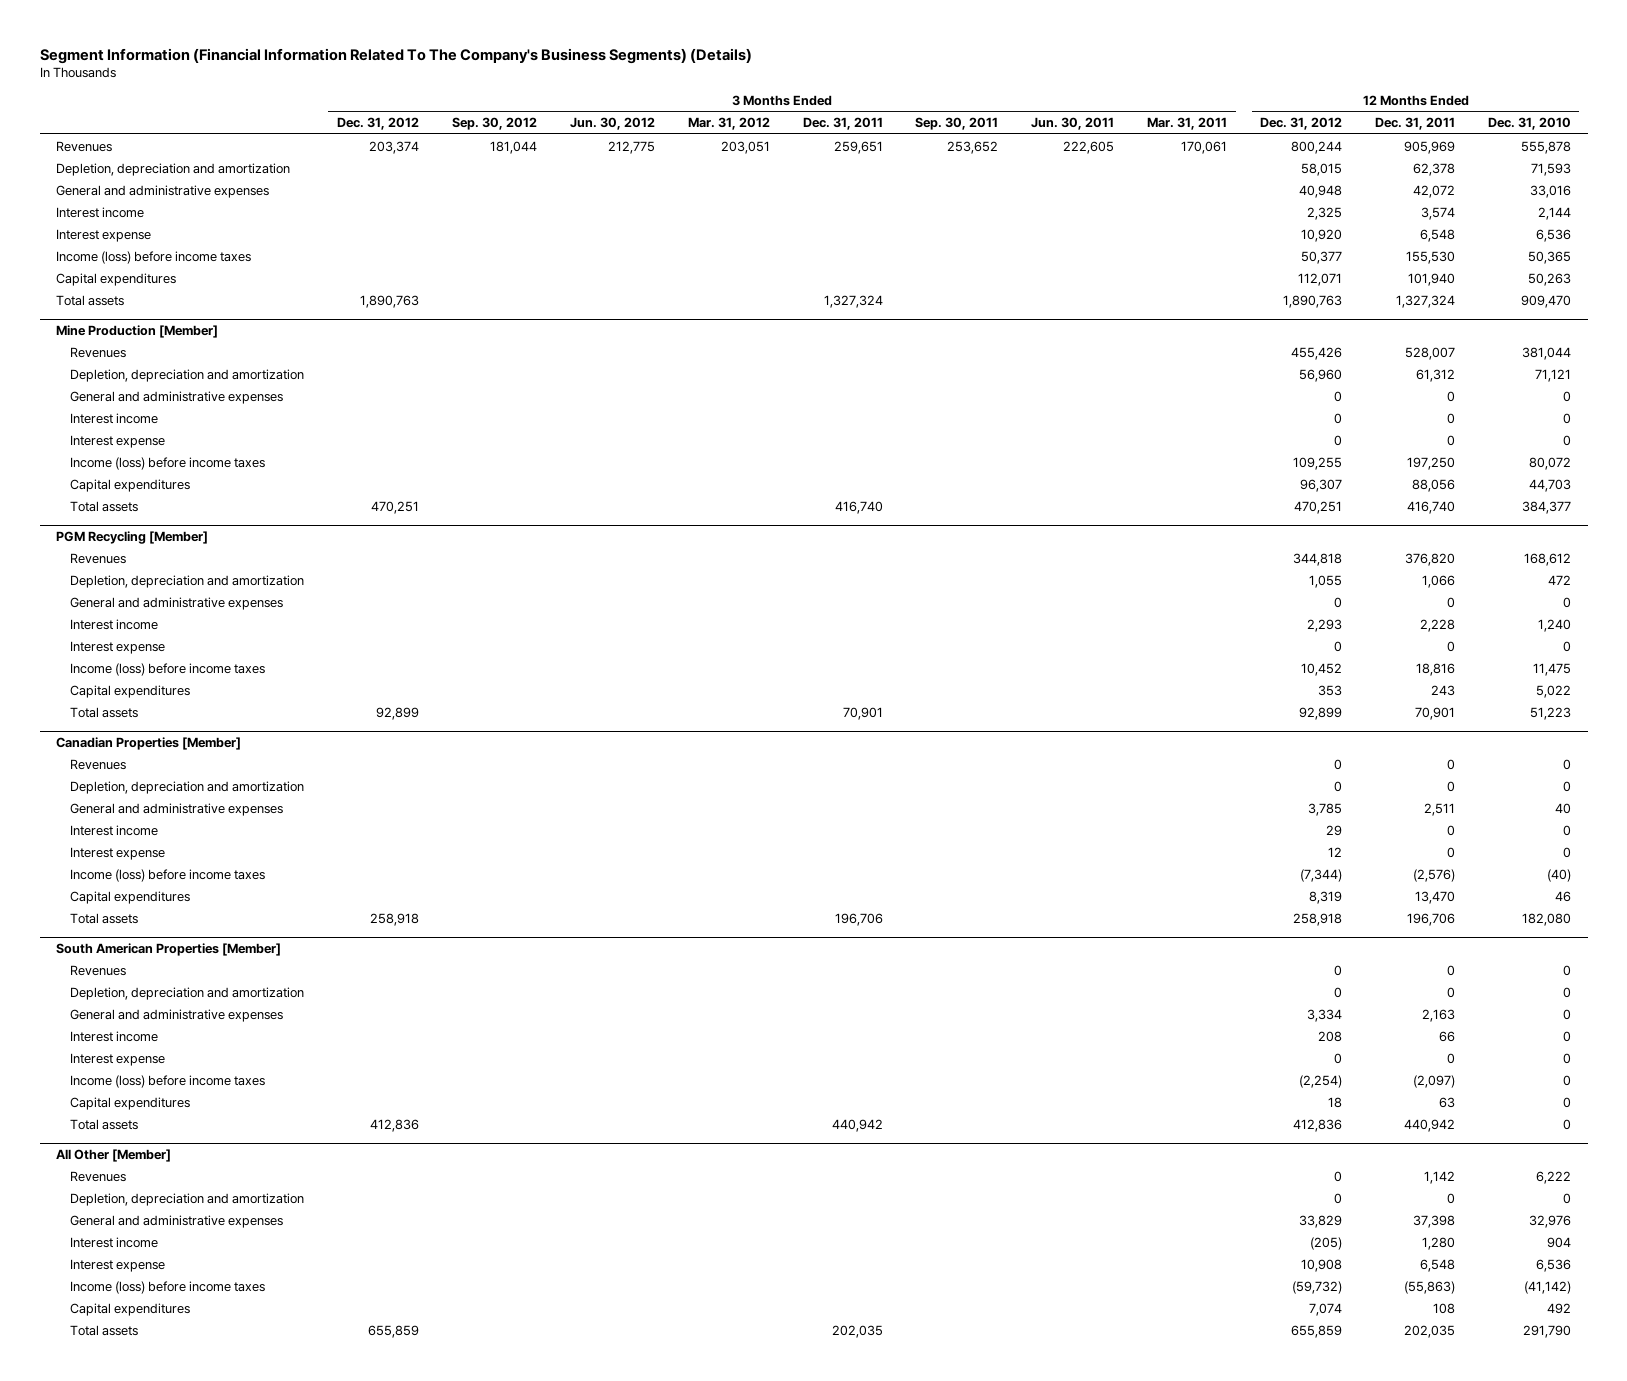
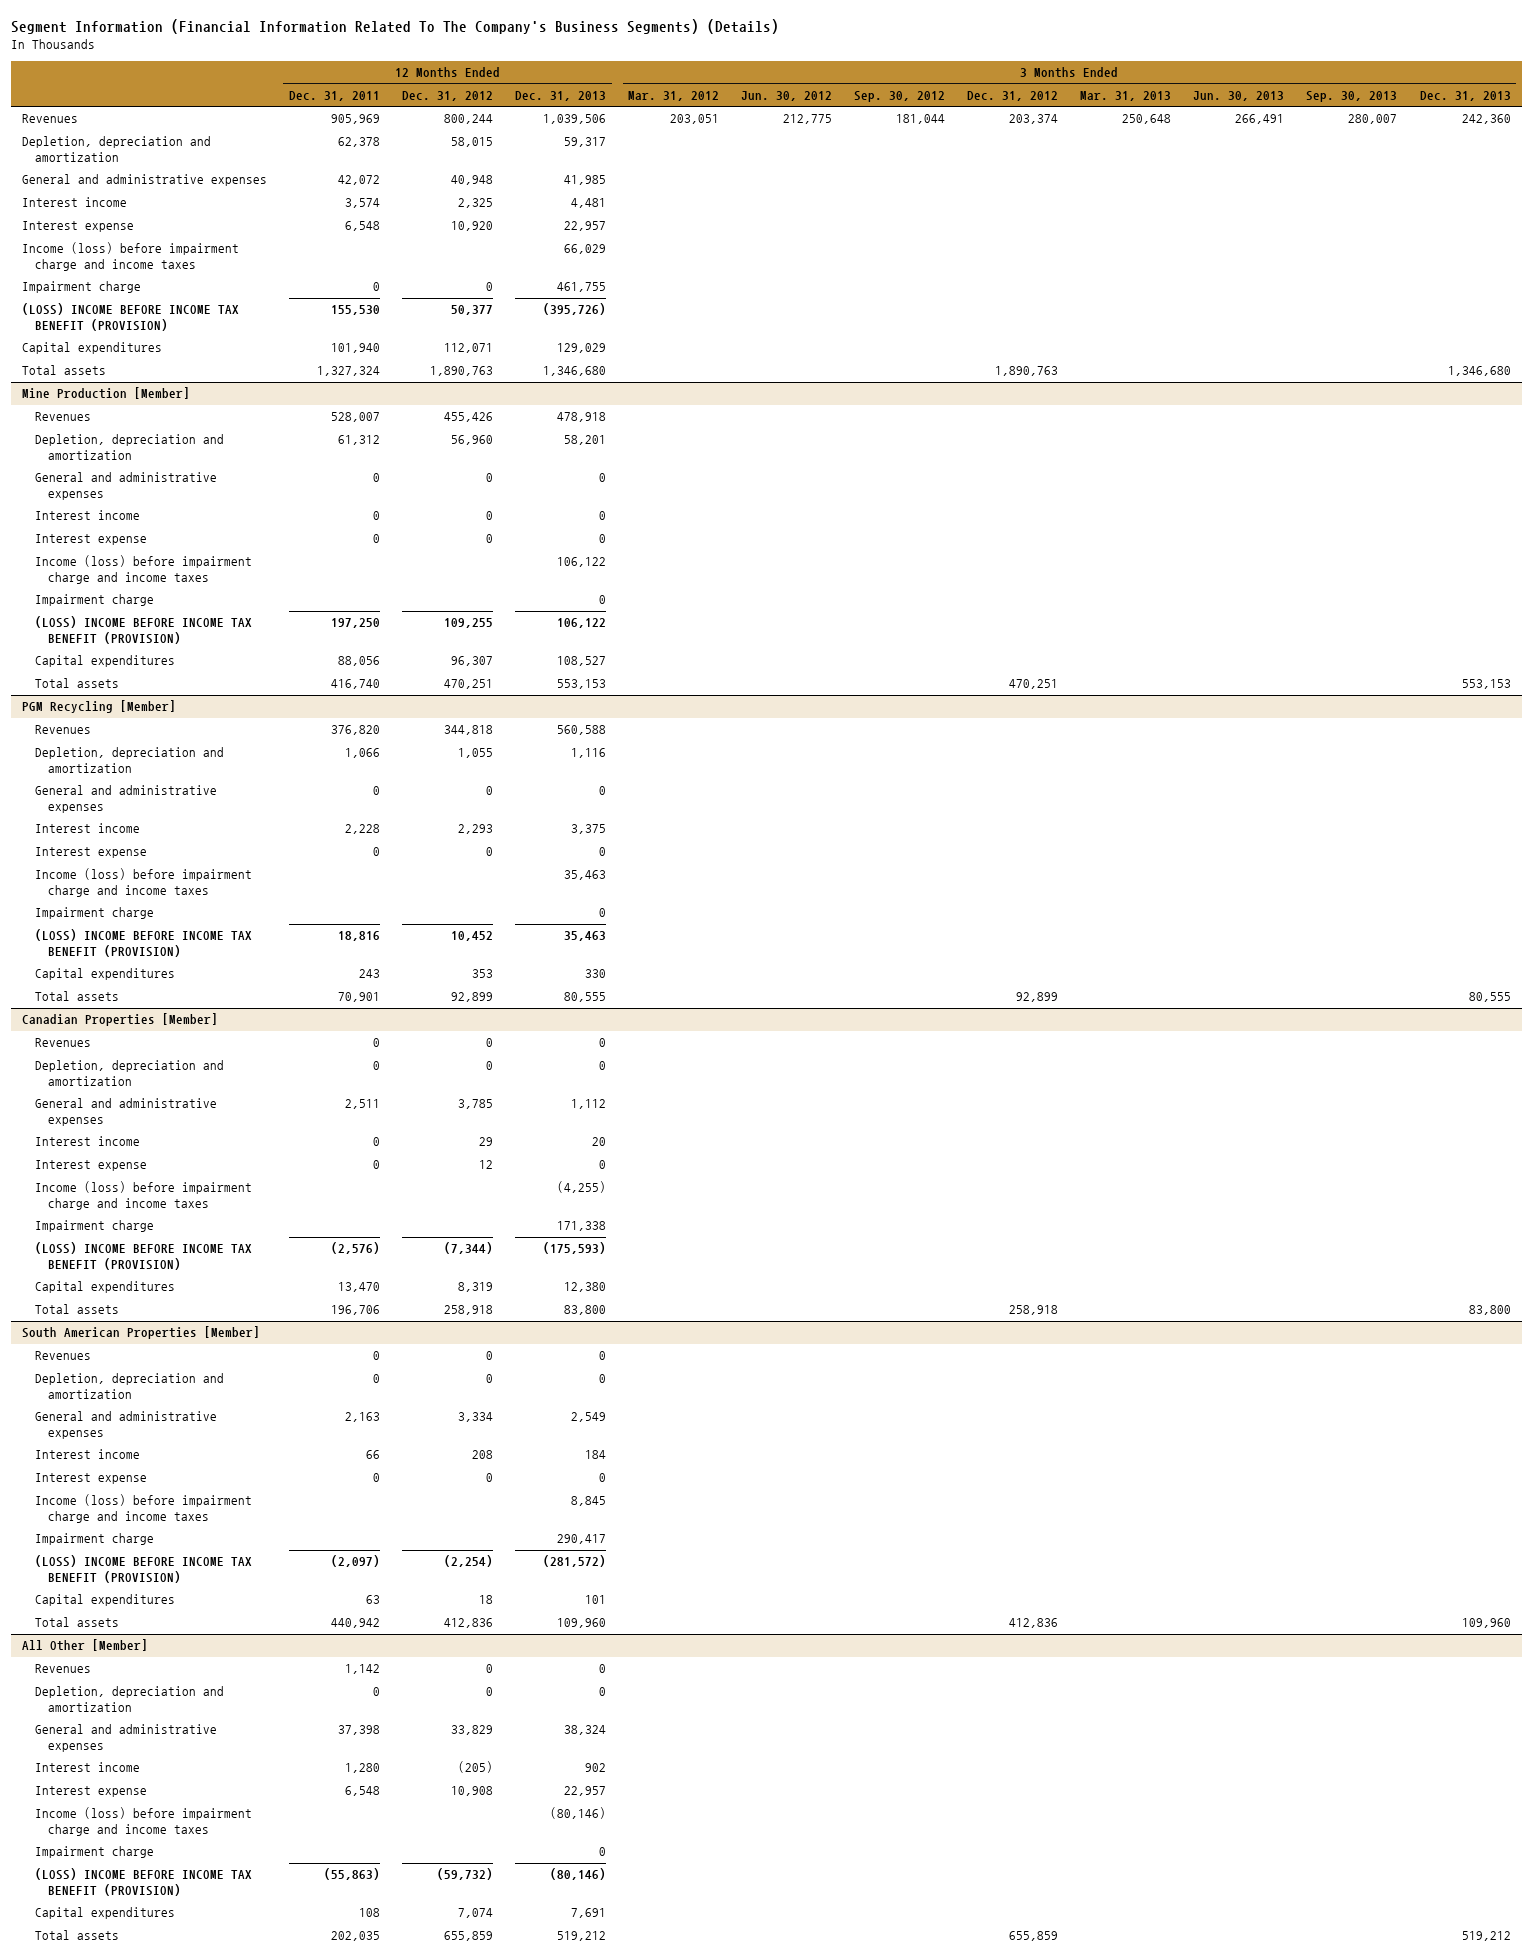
[802,117,883,131] Dec. 31, 2011 -> none
[915,117,999,131] Sep. 30, 2011 -> none
[1031,117,1115,131] Jun. 30, 2011 -> none
[1147,117,1228,131] Mar. 31, 2011 -> none
[1488,117,1572,131] Dec. 31, 2010 -> none
none -> [515,91,607,102] Dec. 31, 2013
none -> [1080,91,1172,102] Mar. 31, 2013
none -> [1193,91,1285,102] Jun. 30, 2013
none -> [1306,91,1398,103] Sep. 30, 2013
none -> [1419,91,1511,102] Dec. 31, 2013
none -> [21,242,239,271] Income (loss) before impairment charge and income taxes
none -> [21,281,141,294] Impairment charge
[56,250,252,264] Income (loss) before income taxes -> [21,303,239,331] (LOSS) INCOME BEFORE INCOME TAX BENEFIT (PROVISION)
none -> [35,555,253,584] Income (loss) before impairment charge and income taxes
none -> [35,594,155,607] Impairment charge
[69,456,265,470] Income (loss) before income taxes -> [35,616,253,644] (LOSS) INCOME BEFORE INCOME TAX BENEFIT (PROVISION)
none -> [35,868,253,897] Income (loss) before impairment charge and income taxes
none -> [35,907,155,920] Impairment charge
[69,662,265,676] Income (loss) before income taxes -> [35,929,253,957] (LOSS) INCOME BEFORE INCOME TAX BENEFIT (PROVISION)
none -> [35,1181,253,1210] Income (loss) before impairment charge and income taxes
none -> [35,1220,155,1233] Impairment charge
[69,868,265,882] Income (loss) before income taxes -> [35,1242,253,1270] (LOSS) INCOME BEFORE INCOME TAX BENEFIT (PROVISION)
none -> [35,1494,253,1523] Income (loss) before impairment charge and income taxes
none -> [35,1533,155,1546] Impairment charge
[69,1074,265,1088] Income (loss) before income taxes -> [35,1555,253,1583] (LOSS) INCOME BEFORE INCOME TAX BENEFIT (PROVISION)
none -> [35,1807,253,1836] Income (loss) before impairment charge and income taxes
none -> [35,1846,155,1859] Impairment charge
[69,1280,265,1294] Income (loss) before income taxes -> [35,1868,253,1896] (LOSS) INCOME BEFORE INCOME TAX BENEFIT (PROVISION)

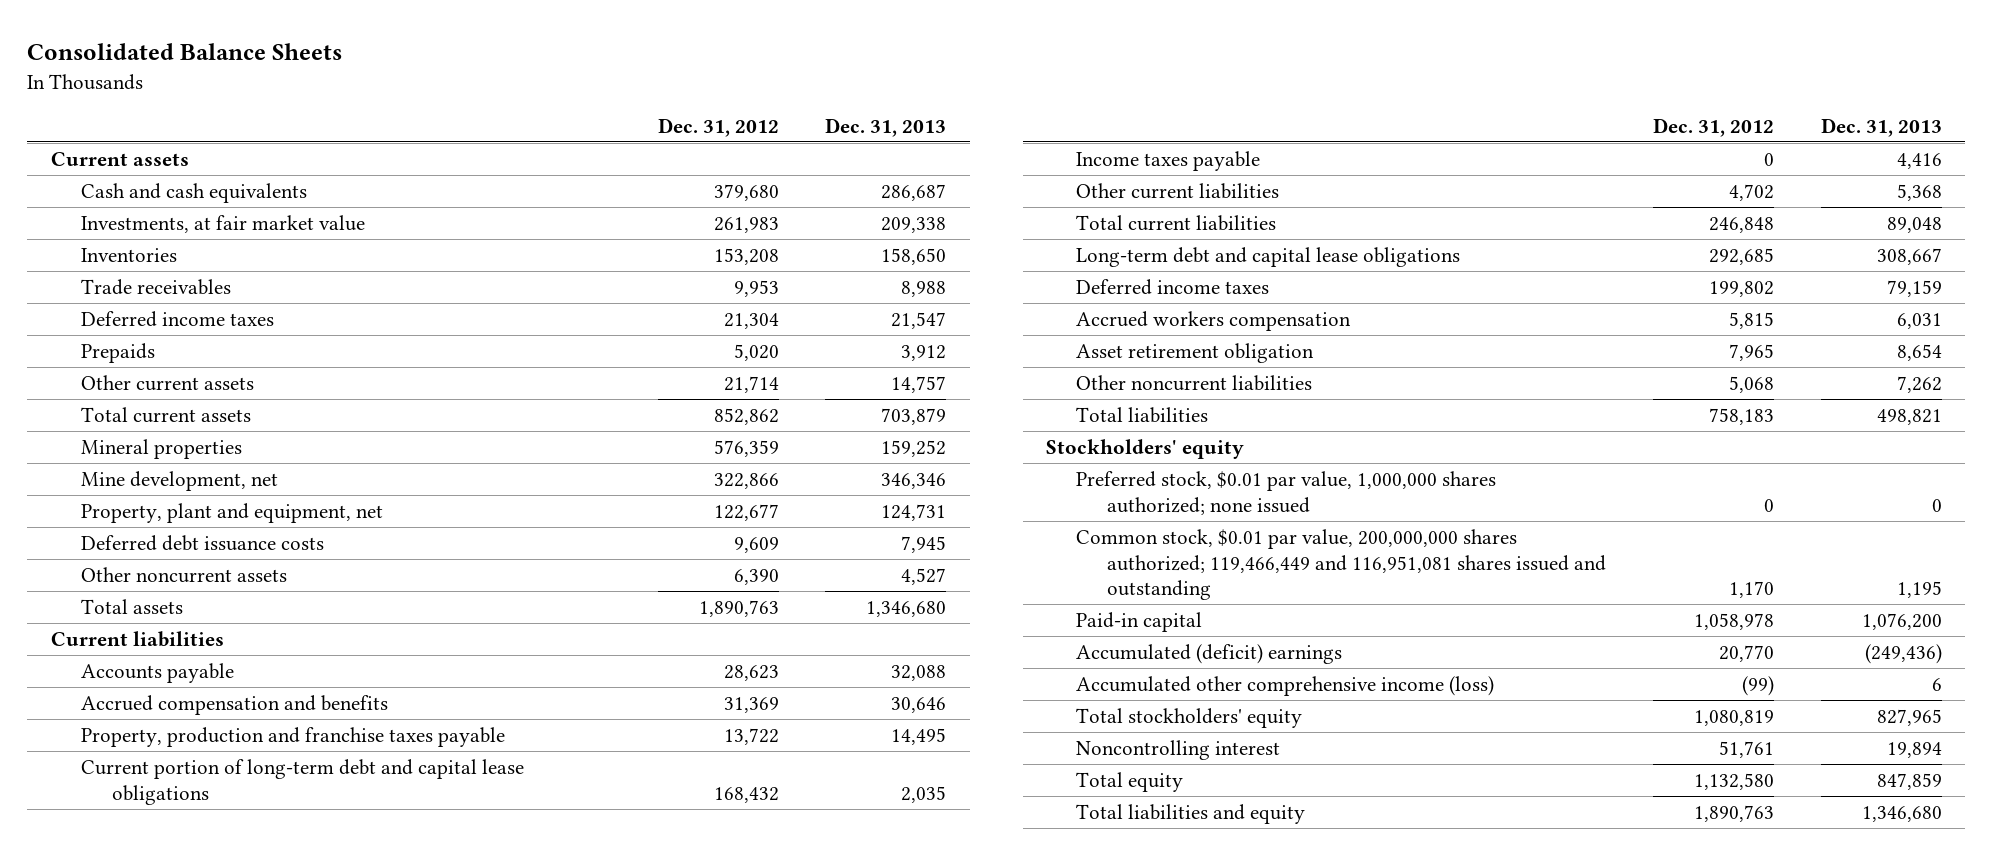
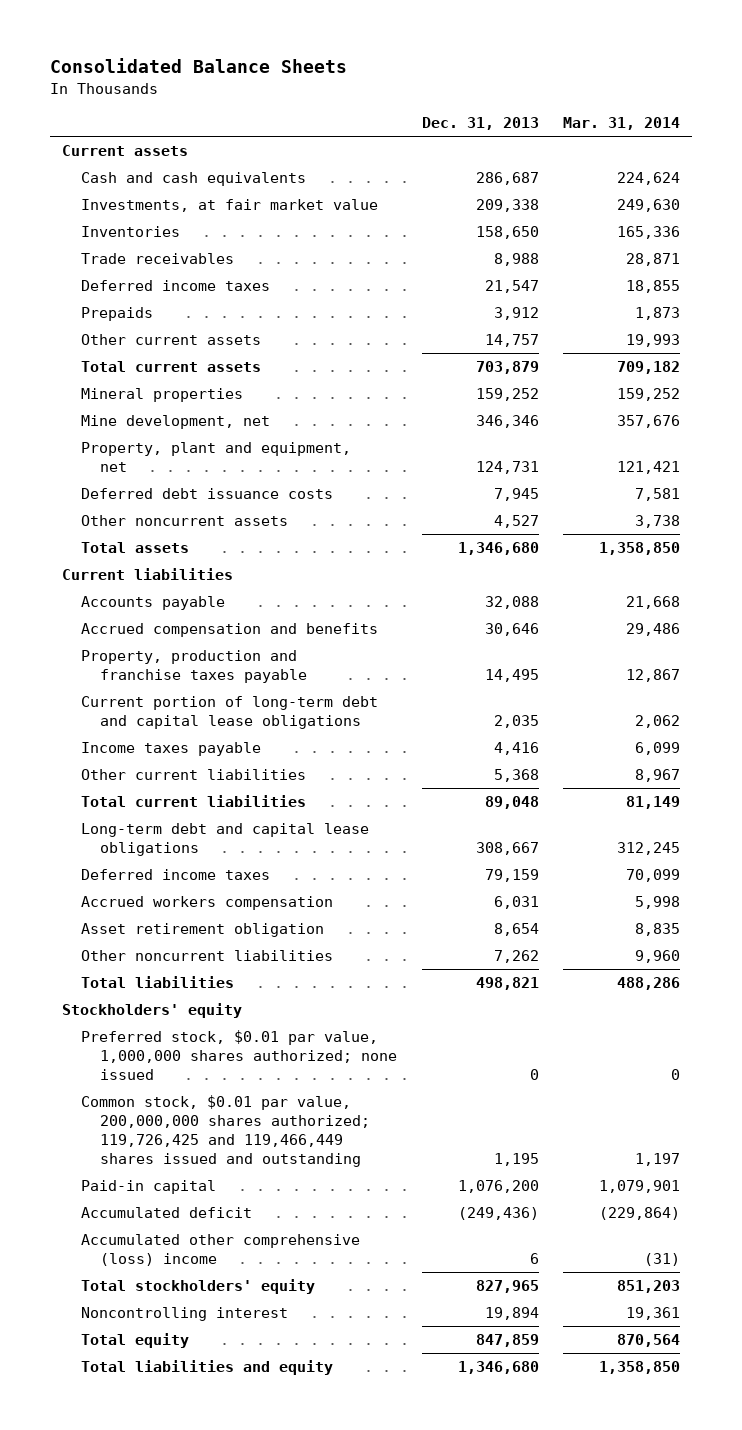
[657,117,779,137] Dec. 31, 2012 -> none
none -> [563,116,681,130] Mar. 31, 2014
[1076,528,1606,601] Common stock, $0.01 par value, 200,000,000 shares authorized; 119,466,449 and 116,951,081 shares issued and outstanding -> [81,1095,371,1167] Common stock, $0.01 par value, 200,000,000 shares authorized; 119,726,425 and 119,466,449 shares issued and outstanding
[1076,643,1343,664] Accumulated (deficit) earnings -> [81,1207,253,1219] Accumulated deficit
[1076,675,1495,696] Accumulated other comprehensive income (loss) -> [81,1234,361,1267] Accumulated other comprehensive (loss) income

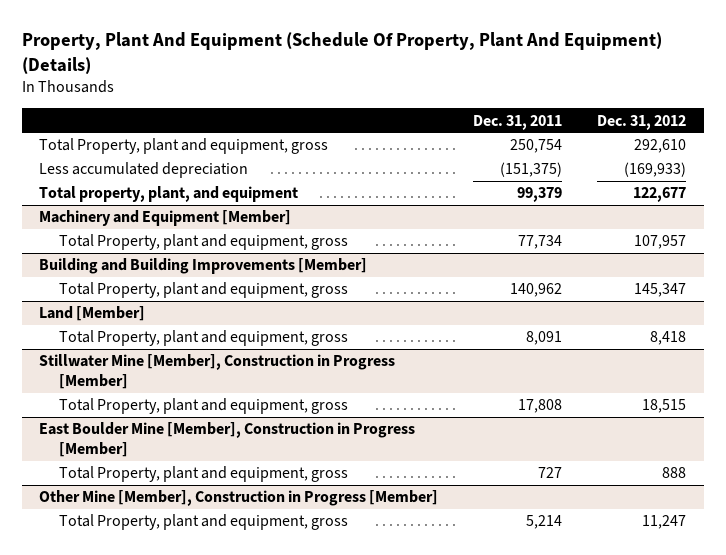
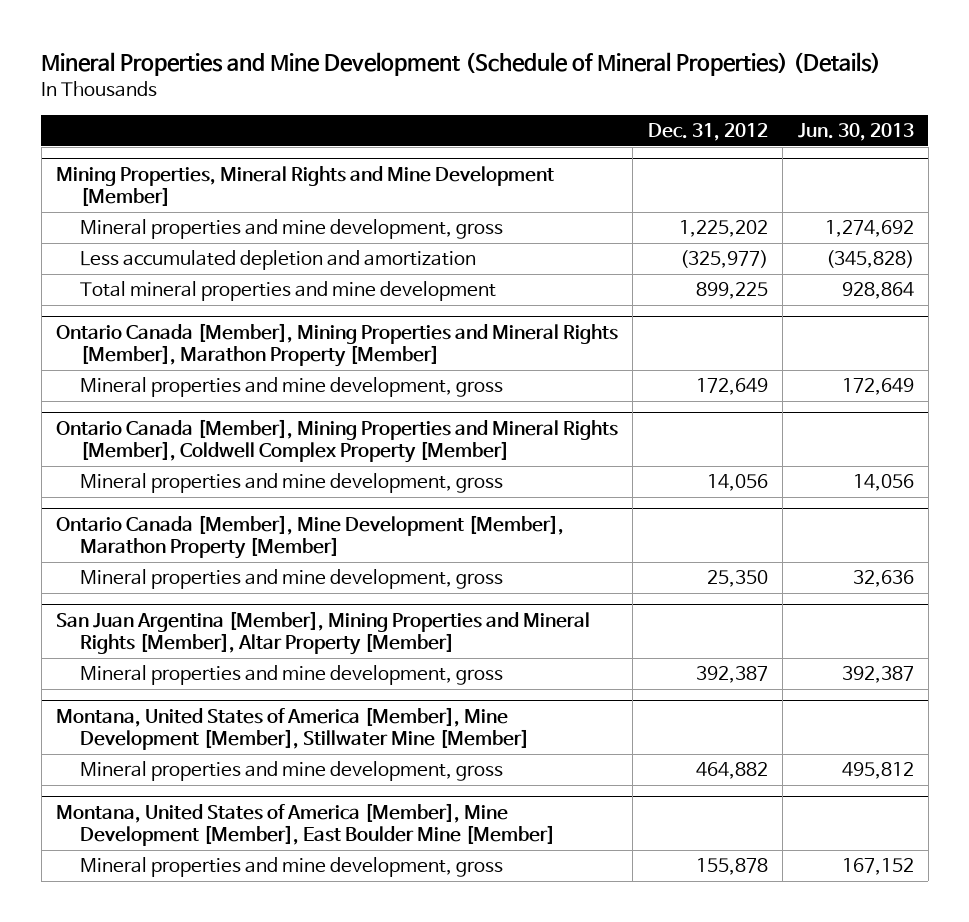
[21,32,662,75] Property, Plant And Equipment (Schedule Of Property, Plant And Equipment) (Details) -> [41,52,882,77] Mineral Properties and Mine Development (Schedule of Mineral Properties) (Details)
[473,114,563,130] Dec. 31, 2011 -> none
none -> [797,123,914,142] Jun. 30, 2013
[39,210,292,227] Machinery and Equipment [Member] -> none
[39,258,368,275] Building and Building Improvements [Member] -> none
[39,306,146,322] Land [Member] -> none
[39,354,396,389] Stillwater Mine [Member], Construction in Progress [Member] -> none
[39,422,416,457] East Boulder Mine [Member], Construction in Progress [Member] -> none
[39,490,439,507] Other Mine [Member], Construction in Progress [Member] -> none
none -> [55,165,554,206] Mining Properties, Mineral Rights and Mine Development [Member]
[39,138,329,155] Total Property, plant and equipment, gross -> [79,219,503,240] Mineral properties and mine development, gross
[634,139,687,154] 292,610 -> [678,220,768,238] 1,225,202
[39,162,249,179] Less accumulated depreciation -> [79,250,476,271] Less accumulated depletion and amortization
[624,162,687,178] (169,933) -> [679,250,768,269] (325,977)
[39,186,299,203] Total property, plant, and equipment -> [79,281,496,302] Total mineral properties and mine development
[633,187,687,203] 122,677 -> [695,282,768,300] 899,225
none -> [55,322,618,367] Ontario Canada [Member], Mining Properties and Mineral Rights [Member], Marathon Property [Member]
[58,234,348,251] Total Property, plant and equipment, gross -> [79,377,503,398] Mineral properties and mine development, gross
[634,235,687,250] 107,957 -> [695,378,768,396] 172,649
none -> [55,418,618,463] Ontario Canada [Member], Mining Properties and Mineral Rights [Member], Coldwell Complex Property [Member]
[58,282,348,299] Total Property, plant and equipment, gross -> [79,473,503,494] Mineral properties and mine development, gross
[634,283,687,298] 145,347 -> [706,474,768,492] 14,056
none -> [55,514,564,559] Ontario Canada [Member], Mine Development [Member], Marathon Property [Member]
[58,330,348,347] Total Property, plant and equipment, gross -> [79,569,503,590] Mineral properties and mine development, gross
[650,331,687,346] 8,418 -> [706,570,768,588] 25,350
none -> [55,610,590,655] San Juan Argentina [Member], Mining Properties and Mineral Rights [Member], Altar Property [Member]
[58,398,348,415] Total Property, plant and equipment, gross -> [79,665,503,686] Mineral properties and mine development, gross
[642,399,687,414] 18,515 -> [695,666,768,684] 392,387
none -> [55,706,529,750] Montana, United States of America [Member], Mine Development [Member], Stillwater Mine [Member]
[58,466,348,483] Total Property, plant and equipment, gross -> [79,761,503,782] Mineral properties and mine development, gross
[662,467,687,479] 888 -> [695,762,768,780] 464,882
none -> [55,802,555,846] Montana, United States of America [Member], Mine Development [Member], East Boulder Mine [Member]
[58,514,348,531] Total Property, plant and equipment, gross -> [79,857,503,878] Mineral properties and mine development, gross
[642,515,687,530] 11,247 -> [695,858,768,876] 155,878

